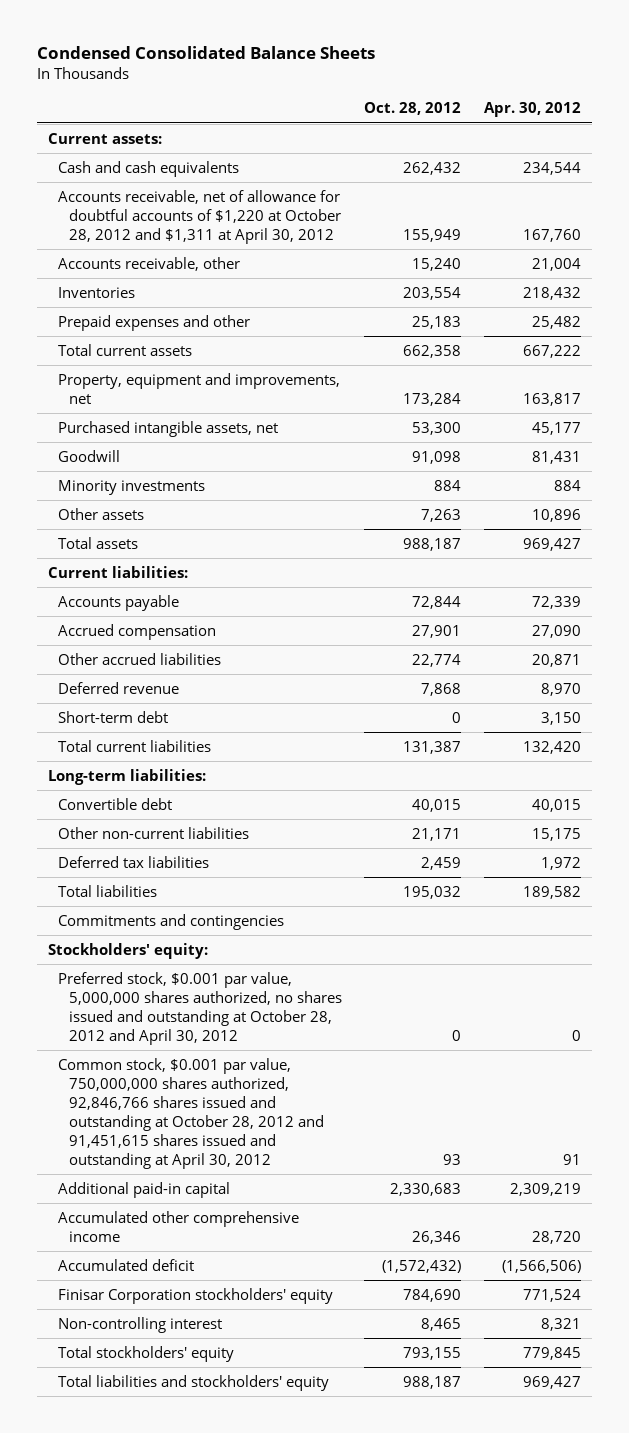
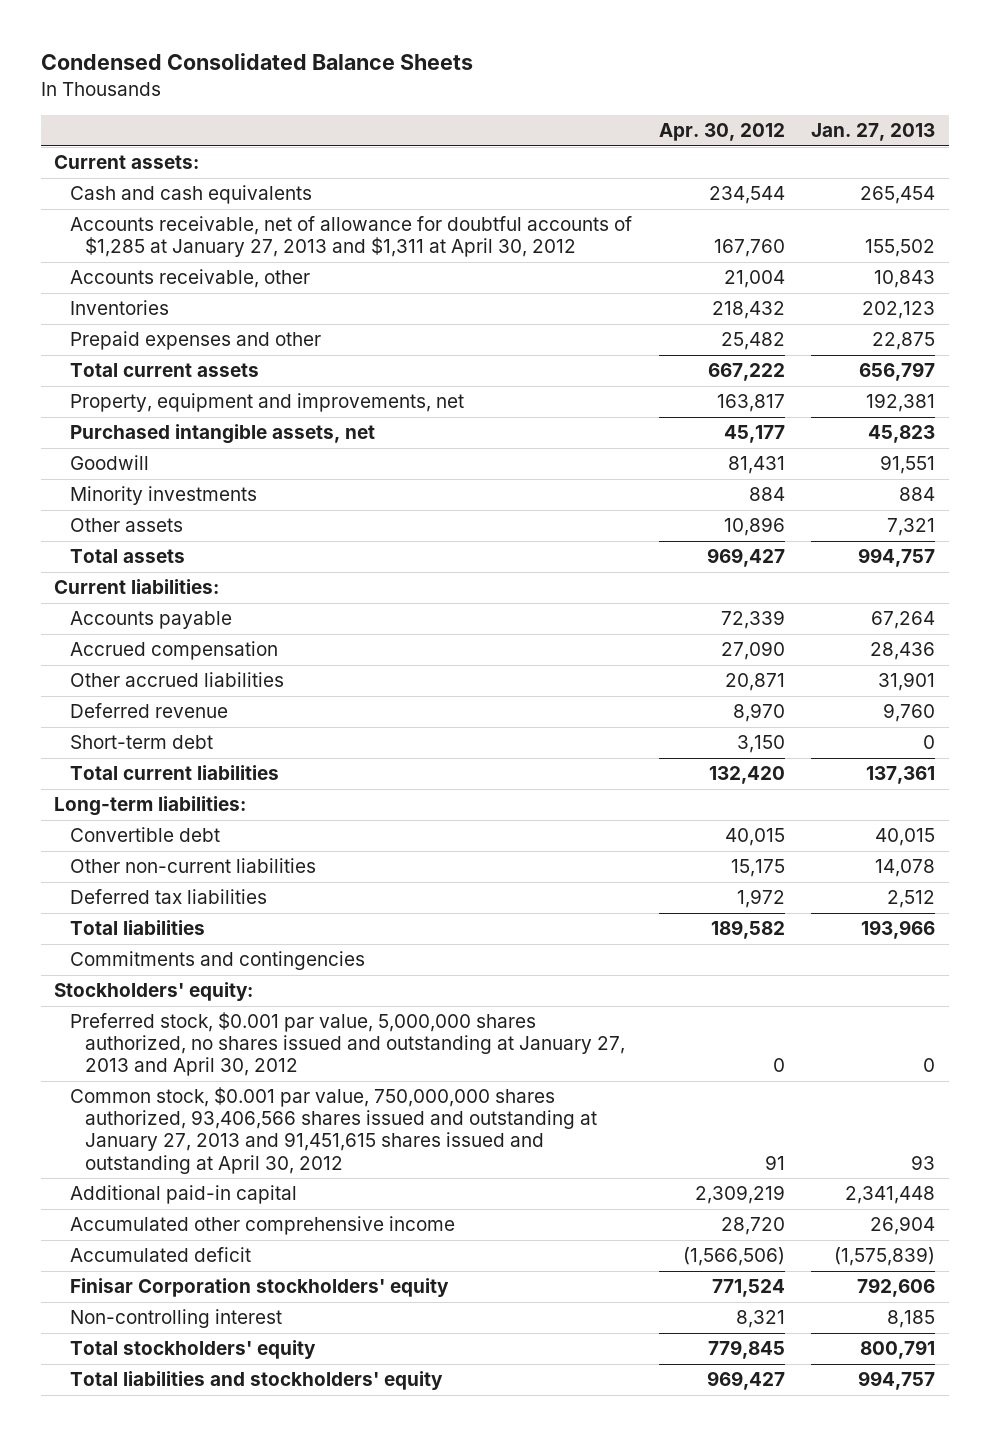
[364,102,462,116] Oct. 28, 2012 -> none
none -> [811,123,936,142] Jan. 27, 2013
[58,189,341,244] Accounts receivable, net of allowance for doubtful accounts of $1,220 at October 28, 2012 and $1,311 at April 30, 2012 -> [69,216,632,258] Accounts receivable, net of allowance for doubtful accounts of $1,285 at January 27, 2013 and $1,311 at April 30, 2012
[58,971,342,1045] Preferred stock, $0.001 par value, 5,000,000 shares authorized, no shares issued and outstanding at October 28, 2012 and April 30, 2012 -> [69,1012,626,1077] Preferred stock, $0.001 par value, 5,000,000 shares authorized, no shares issued and outstanding at January 27, 2013 and April 30, 2012
[58,1057,324,1169] Common stock, $0.001 par value, 750,000,000 shares authorized, 92,846,766 shares issued and outstanding at October 28, 2012 and 91,451,615 shares issued and outstanding at April 30, 2012 -> [69,1087,598,1174] Common stock, $0.001 par value, 750,000,000 shares authorized, 93,406,566 shares issued and outstanding at January 27, 2013 and 91,451,615 shares issued and outstanding at April 30, 2012

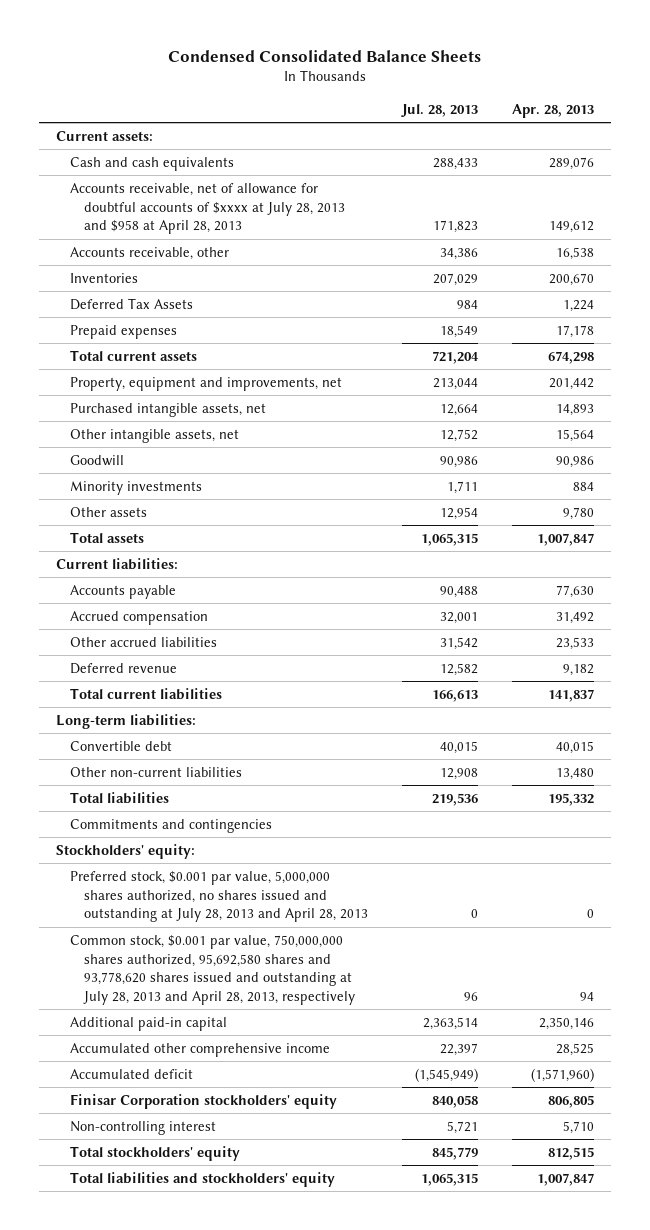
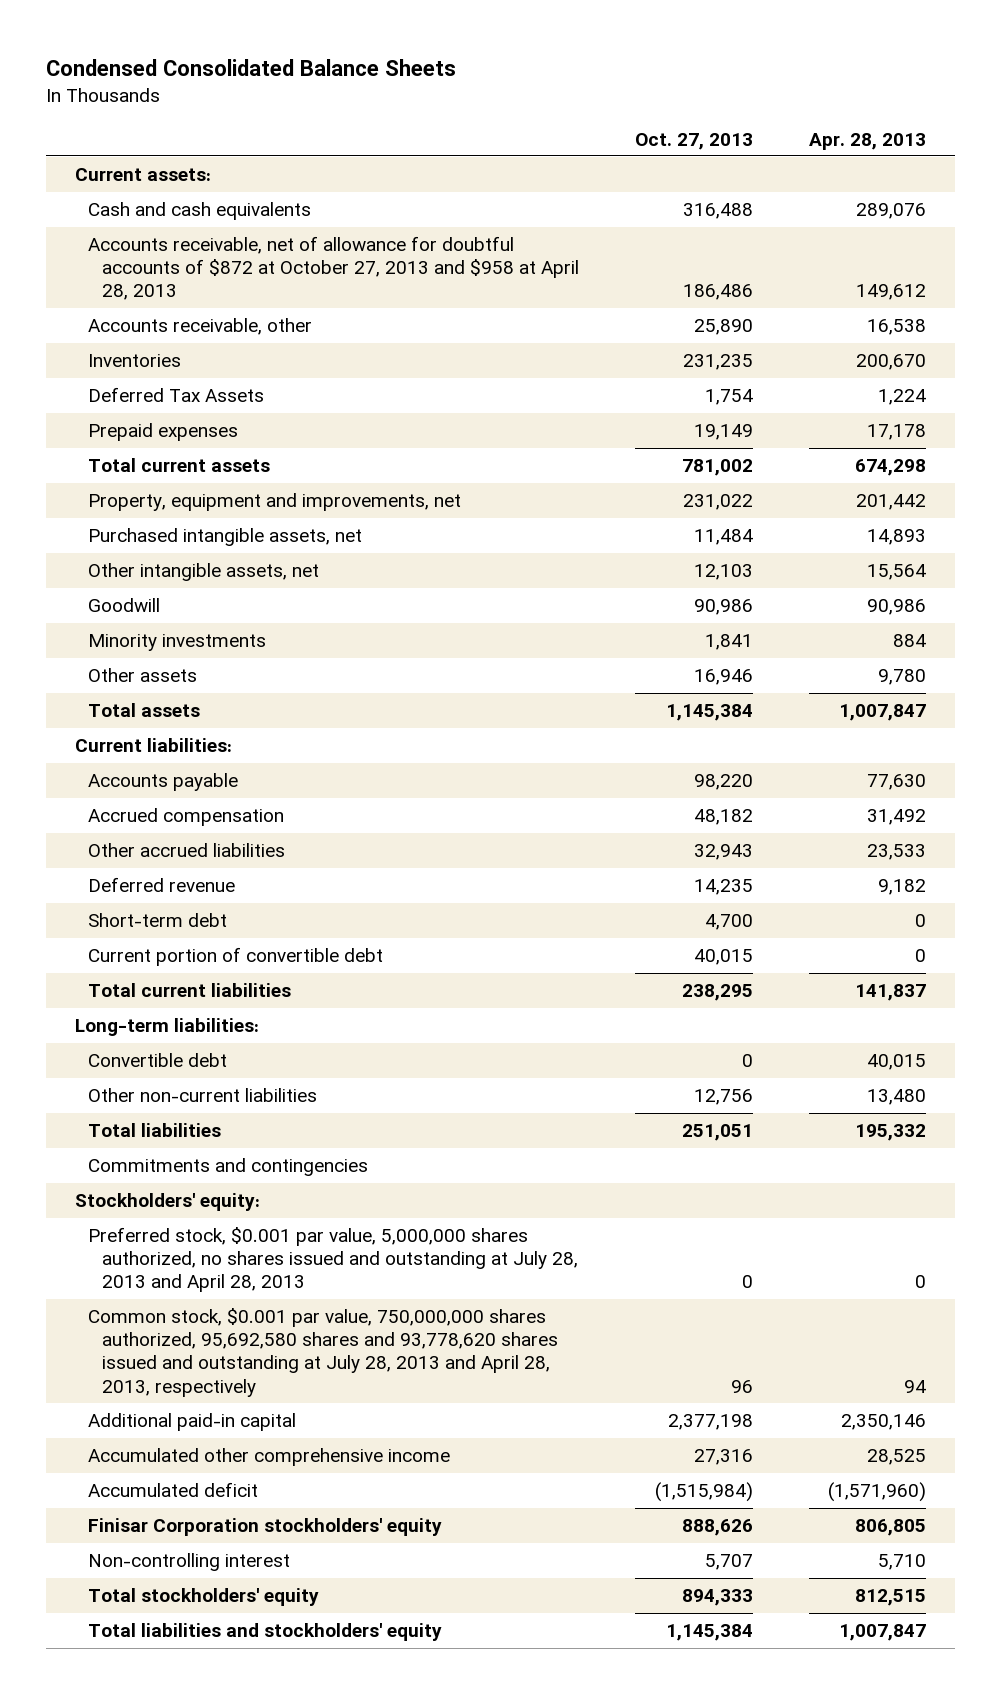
[401,103,479,117] Jul. 28, 2013 -> none
none -> [635,132,754,150] Oct. 27, 2013
[70,182,346,235] Accounts receivable, net of allowance for doubtful accounts of $xxxx at July 28, 2013 and $958 at April 28, 2013 -> [88,236,579,301] Accounts receivable, net of allowance for doubtful accounts of $872 at October 27, 2013 and $958 at April 28, 2013
none -> [88,913,228,928] Short-term debt
none -> [88,947,384,967] Current portion of convertible debt

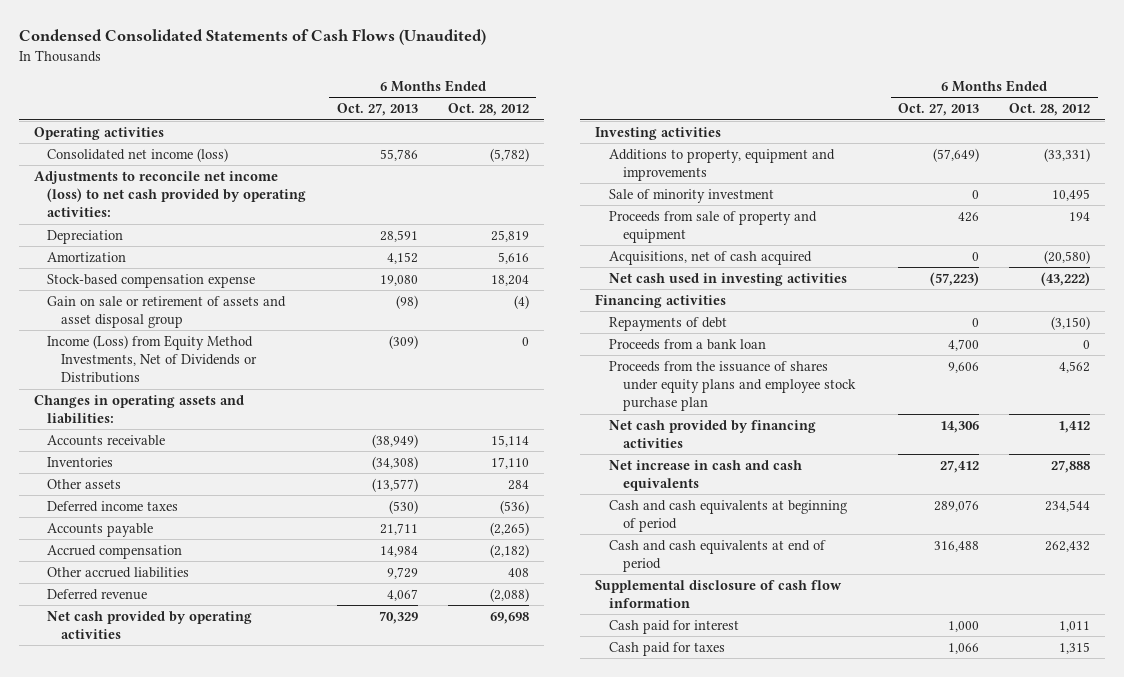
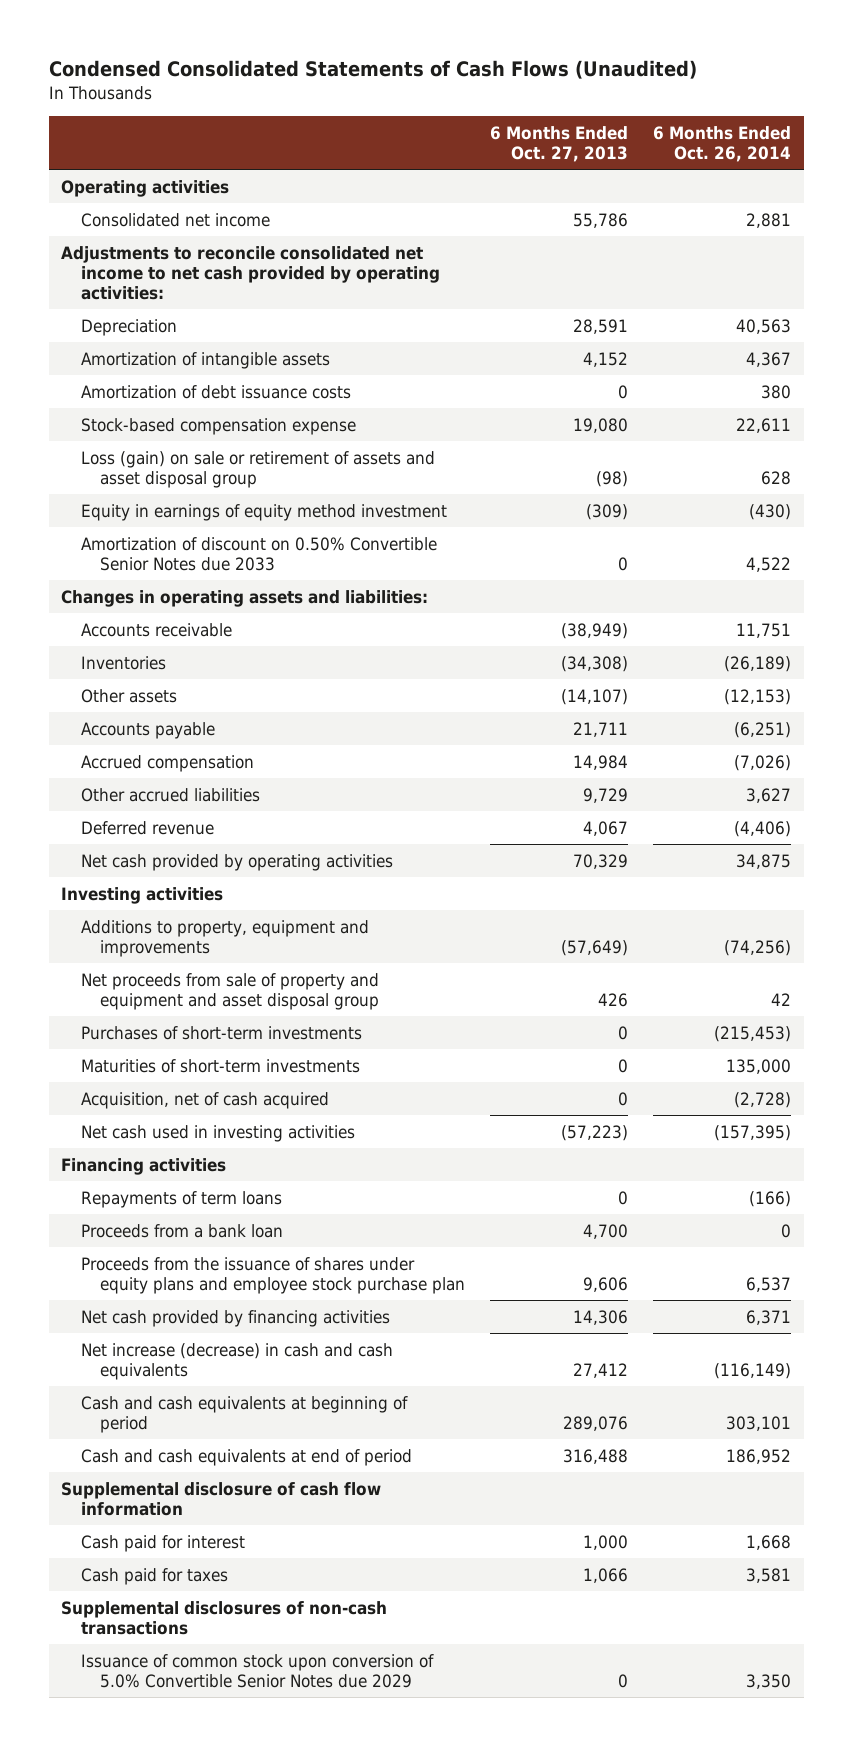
[447,103,529,117] Oct. 28, 2012 -> none
none -> [653,126,792,162] 6 Months Ended Oct. 26, 2014
[47,147,229,162] Consolidated net income (loss) -> [80,213,270,228] Consolidated net income
[33,170,307,218] Adjustments to reconcile net income (loss) to net cash provided by operating activities: -> [61,246,440,300] Adjustments to reconcile consolidated net income to net cash provided by operating activities:
none -> [80,352,330,370] Amortization of intangible assets
[47,251,127,263] Amortization -> [80,385,351,400] Amortization of debt issuance costs
[386,251,418,264] 4,152 -> [618,385,629,400] 0
[47,295,287,329] Gain on sale or retirement of assets and asset disposal group -> [80,451,435,488] Loss (gain) on sale or retirement of assets and asset disposal group
[47,334,257,384] Income (Loss) from Equity Method Investments, Net of Dividends or Distributions -> [80,504,447,522] Equity in earnings of equity method investment
none -> [80,537,437,571] Amortization of discount on 0.50% Convertible Senior Notes due 2033
[47,500,179,512] Deferred income taxes -> none
[371,477,418,492] (13,577) -> [561,689,629,706] (14,107)
[608,188,774,203] Sale of minority investment -> none
[608,210,817,244] Proceeds from sale of property and equipment -> [80,973,379,1010] Net proceeds from sale of property and equipment and asset disposal group
none -> [80,1026,362,1041] Purchases of short-term investments
none -> [80,1059,360,1074] Maturities of short-term investments
[608,250,812,265] Acquisitions, net of cash acquired -> [80,1092,329,1110] Acquisition, net of cash acquired
[608,316,727,331] Repayments of debt -> [80,1191,282,1209] Repayments of term loans
[608,459,802,492] Net increase in cash and cash equivalents -> [80,1343,393,1380] Net increase (decrease) in cash and cash equivalents
none -> [61,1601,388,1635] Supplemental disclosures of non-cash transactions
none -> [80,1654,434,1688] Issuance of common stock upon conversion of 5.0% Convertible Senior Notes due 2029

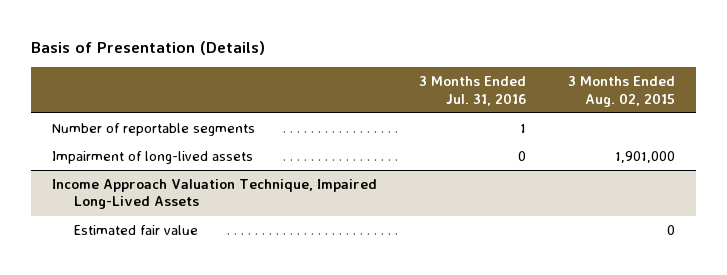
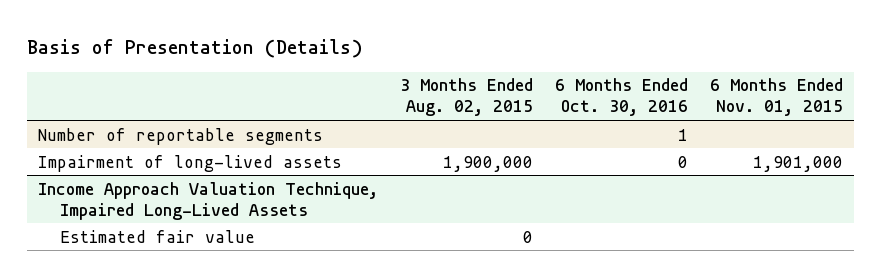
[419,76,527,106] 3 Months Ended Jul. 31, 2016 -> none
none -> [554,78,688,117] 6 Months Ended Oct. 30, 2016
none -> [709,78,843,117] 6 Months Ended Nov. 01, 2015
[615,150,676,163] 1,901,000 -> [443,155,534,172] 1,900,000

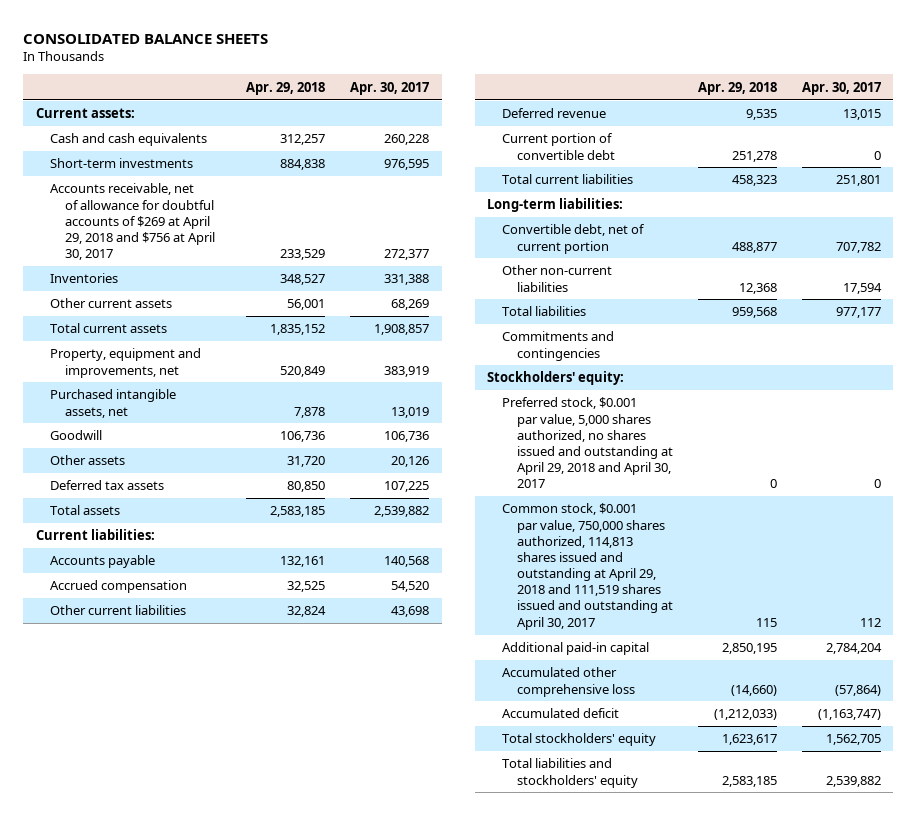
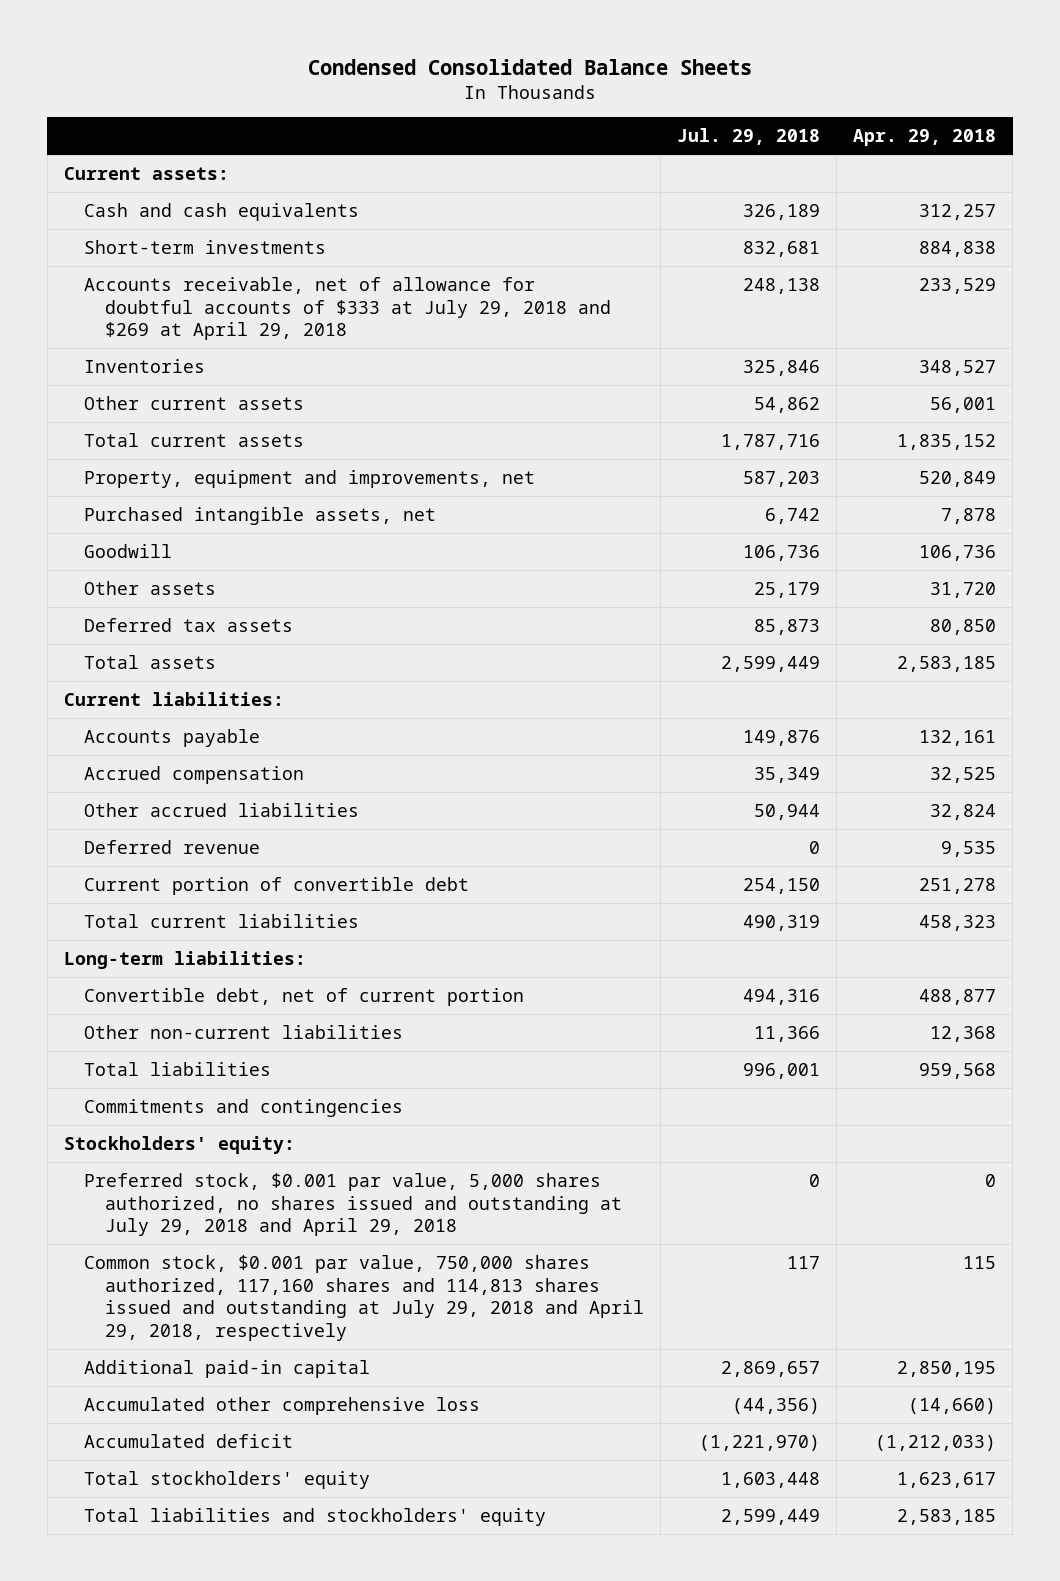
[23,33,269,44] CONSOLIDATED BALANCE SHEETS -> [308,59,753,76] Condensed Consolidated Balance Sheets
[350,81,430,95] Apr. 30, 2017 -> none
none -> [676,128,820,146] Jul. 29, 2018
[50,183,216,261] Accounts receivable, net of allowance for doubtful accounts of $269 at April 29, 2018 and $756 at April 30, 2017 -> [84,276,611,341] Accounts receivable, net of allowance for doubtful accounts of $333 at July 29, 2018 and $269 at April 29, 2018
[50,605,187,616] Other current liabilities -> [84,802,360,817] Other accrued liabilities
[502,397,673,489] Preferred stock, $0.001 par value, 5,000 shares authorized, no shares issued and outstanding at April 29, 2018 and April 30, 2017 -> [84,1172,622,1237] Preferred stock, $0.001 par value, 5,000 shares authorized, no shares issued and outstanding at July 29, 2018 and April 29, 2018
[502,503,673,630] Common stock, $0.001 par value, 750,000 shares authorized, 114,813 shares issued and outstanding at April 29, 2018 and 111,519 shares issued and outstanding at April 30, 2017 -> [84,1254,644,1342] Common stock, $0.001 par value, 750,000 shares authorized, 117,160 shares and 114,813 shares issued and outstanding at July 29, 2018 and April 29, 2018, respectively

